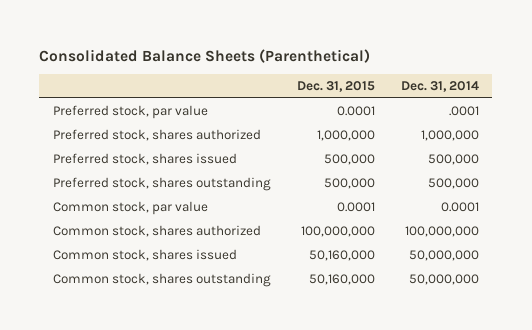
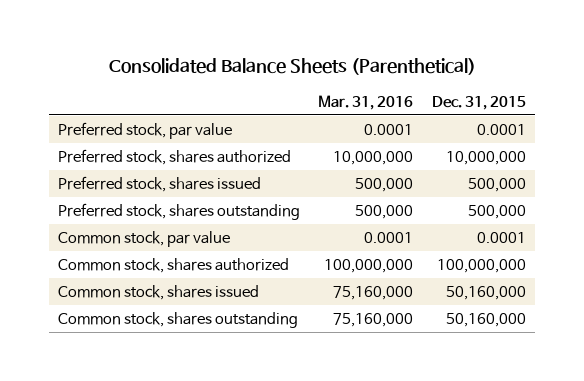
[401,81,480,93] Dec. 31, 2014 -> none
none -> [318,94,414,110] Mar. 31, 2016
[316,130,375,142] 1,000,000 -> [445,151,526,166] 10,000,000

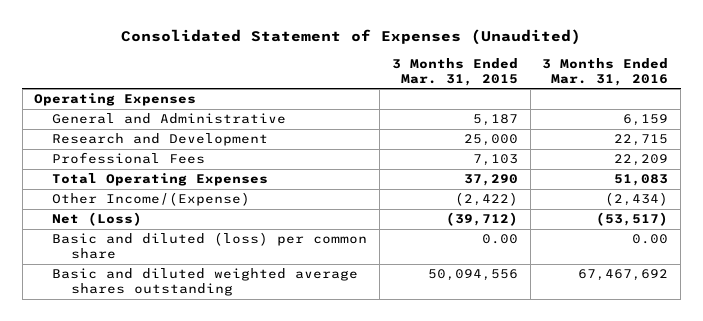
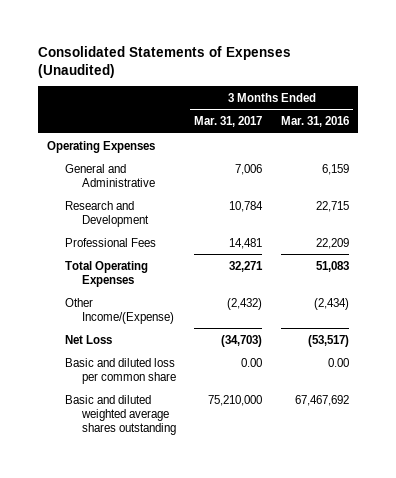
[121,29,582,46] Consolidated Statement of Expenses (Unaudited) -> [38,45,292,78] Consolidated Statements of Expenses (Unaudited)
[391,57,518,86] 3 Months Ended Mar. 31, 2015 -> none
none -> [194,116,263,128] Mar. 31, 2017
[52,212,143,227] Net (Loss) -> [64,334,112,344] Net Loss
[52,232,368,260] Basic and diluted (loss) per common share -> [64,357,177,384] Basic and diluted loss per common share

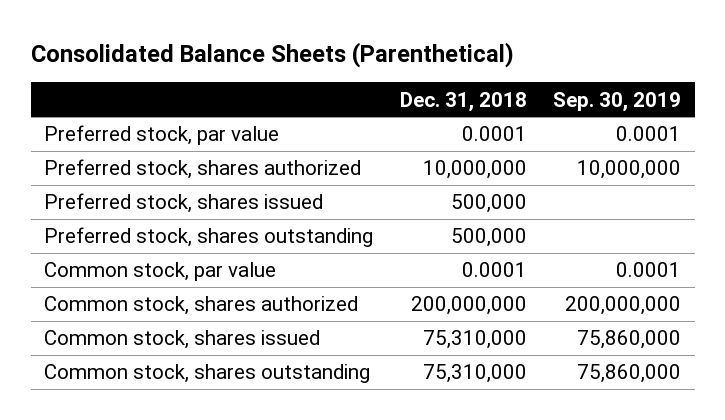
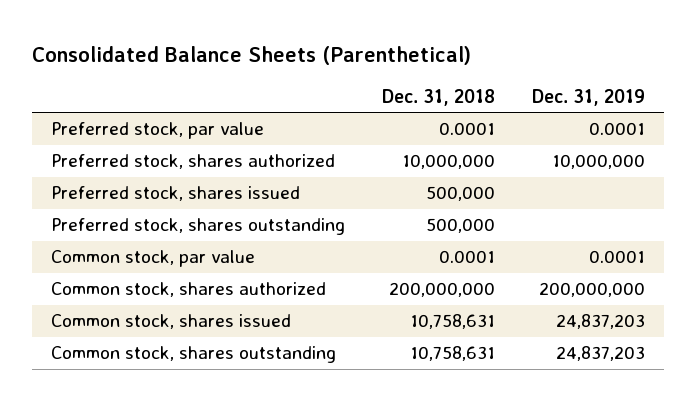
[553,91,682,112] Sep. 30, 2019 -> none
none -> [532,88,646,106] Dec. 31, 2019
[422,330,527,350] 75,310,000 -> [410,314,496,330] 10,758,631
[422,364,527,384] 75,310,000 -> [410,346,496,362] 10,758,631

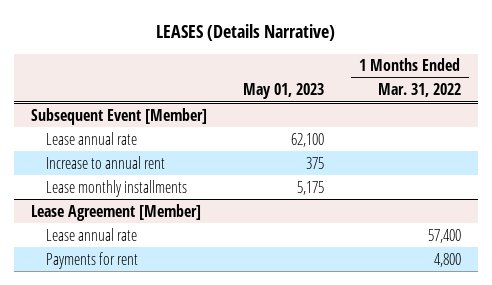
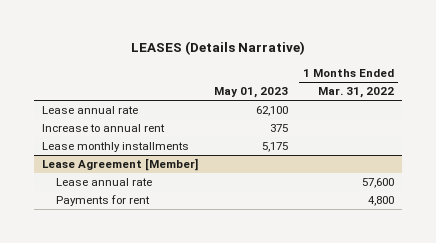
[31,107,208,125] Subsequent Event [Member] -> none
[427,228,461,243] 57,400 -> [362,178,395,189] 57,600

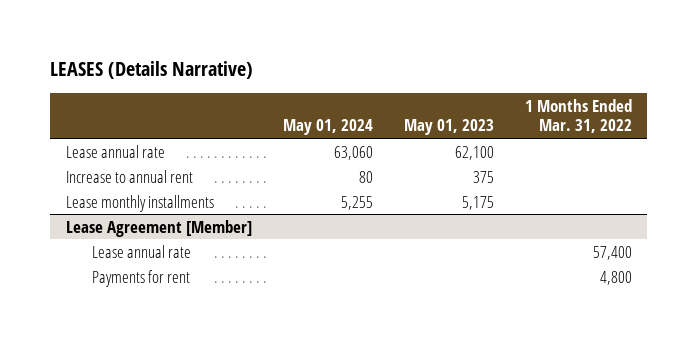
none -> [282,119,373,136] May 01, 2024
[362,178,395,189] 57,600 -> [592,245,632,260] 57,400

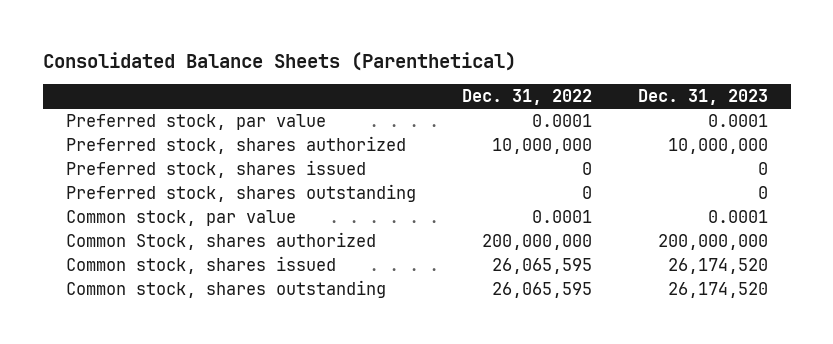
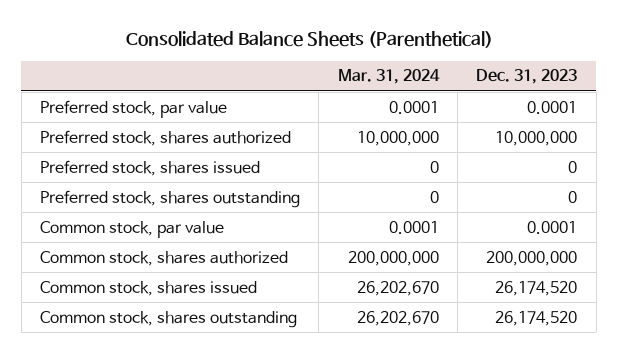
[461,89,592,106] Dec. 31, 2022 -> none
none -> [337,69,440,85] Mar. 31, 2024
[65,232,376,251] Common Stock, shares authorized -> [40,250,289,266] Common stock, shares authorized

